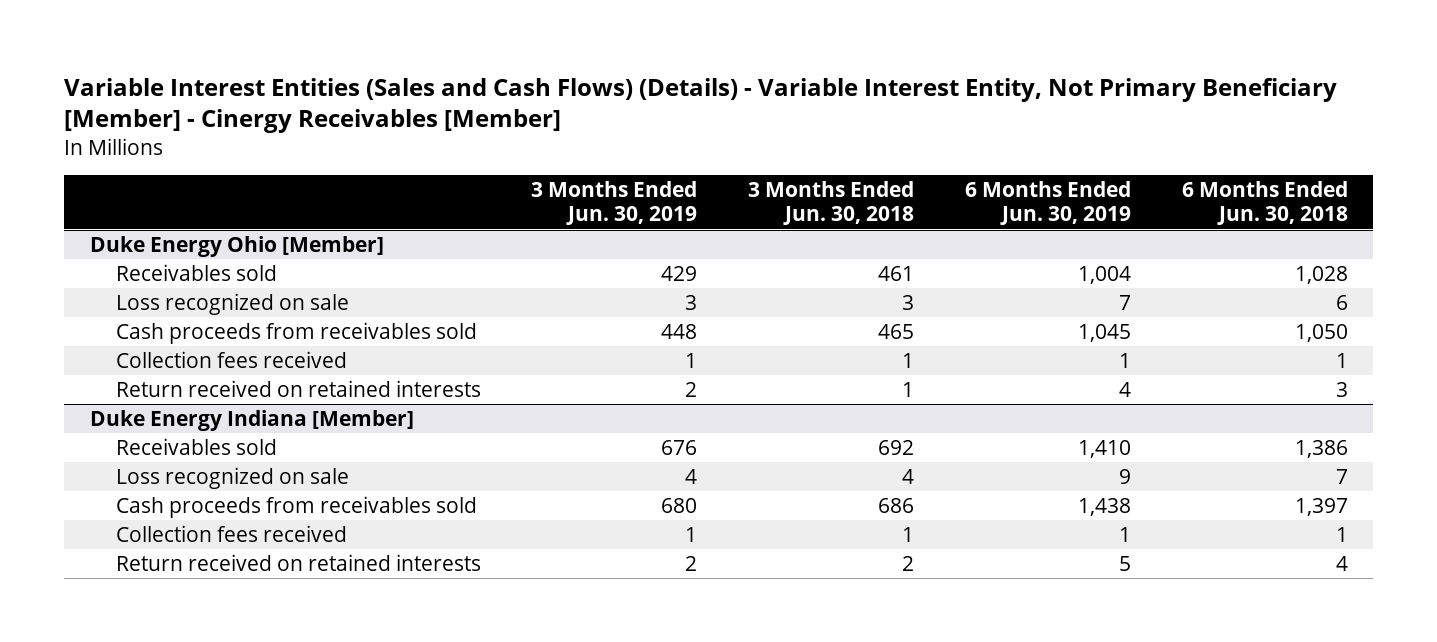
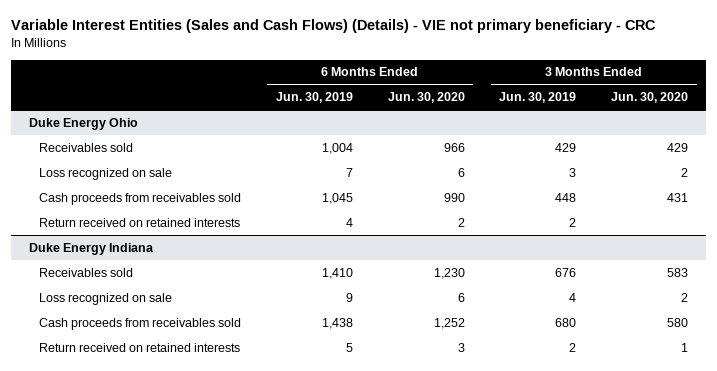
[64,77,1338,134] Variable Interest Entities (Sales and Cash Flows) (Details) - Variable Interest Entity, Not Primary Beneficiary [Member] - Cinergy Receivables [Member] -> [11,19,657,34] Variable Interest Entities (Sales and Cash Flows) (Details) - VIE not primary beneficiary - CRC
[748,181,915,226] 3 Months Ended Jun. 30, 2018 -> none
[1181,181,1348,226] 6 Months Ended Jun. 30, 2018 -> none
none -> [387,92,465,104] Jun. 30, 2020
none -> [611,92,689,104] Jun. 30, 2020
[89,235,384,257] Duke Energy Ohio [Member] -> [28,117,138,130] Duke Energy Ohio
[115,350,347,368] Collection fees received -> none
[89,409,414,431] Duke Energy Indiana [Member] -> [28,242,154,255] Duke Energy Indiana
[115,524,347,542] Collection fees received -> none

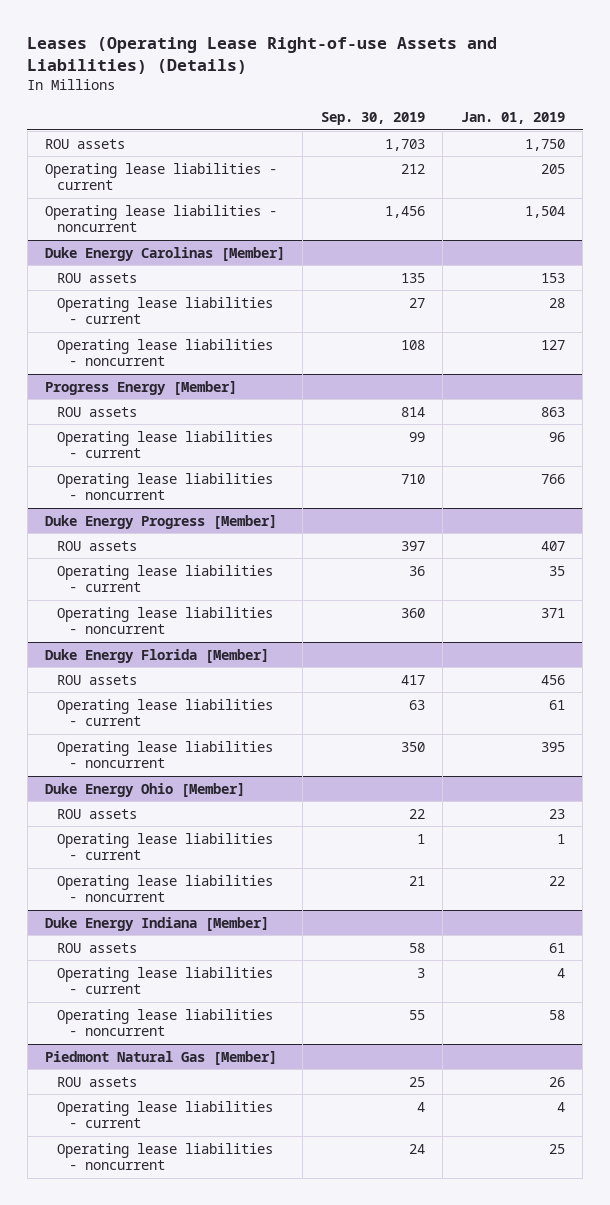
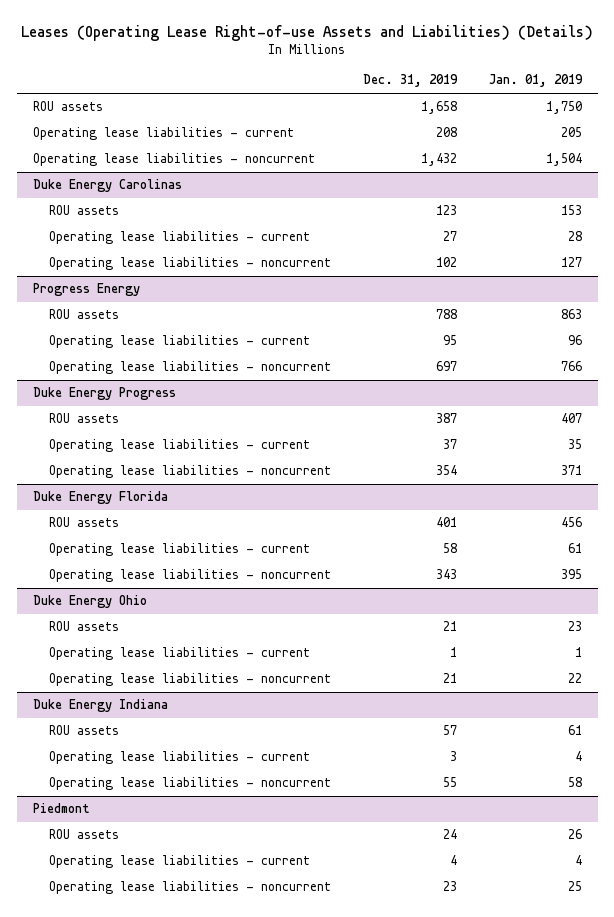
[320,112,425,126] Sep. 30, 2019 -> none
none -> [362,74,458,88] Dec. 31, 2019
[45,246,286,261] Duke Energy Carolinas [Member] -> [32,179,182,193] Duke Energy Carolinas
[45,380,238,395] Progress Energy [Member] -> [32,283,140,297] Progress Energy
[45,514,278,529] Duke Energy Progress [Member] -> [32,387,176,401] Duke Energy Progress
[45,648,270,663] Duke Energy Florida [Member] -> [32,491,168,505] Duke Energy Florida
[45,782,246,797] Duke Energy Ohio [Member] -> [32,595,147,609] Duke Energy Ohio
[45,916,270,931] Duke Energy Indiana [Member] -> [32,699,168,713] Duke Energy Indiana
[45,1050,278,1065] Piedmont Natural Gas [Member] -> [32,803,89,814] Piedmont

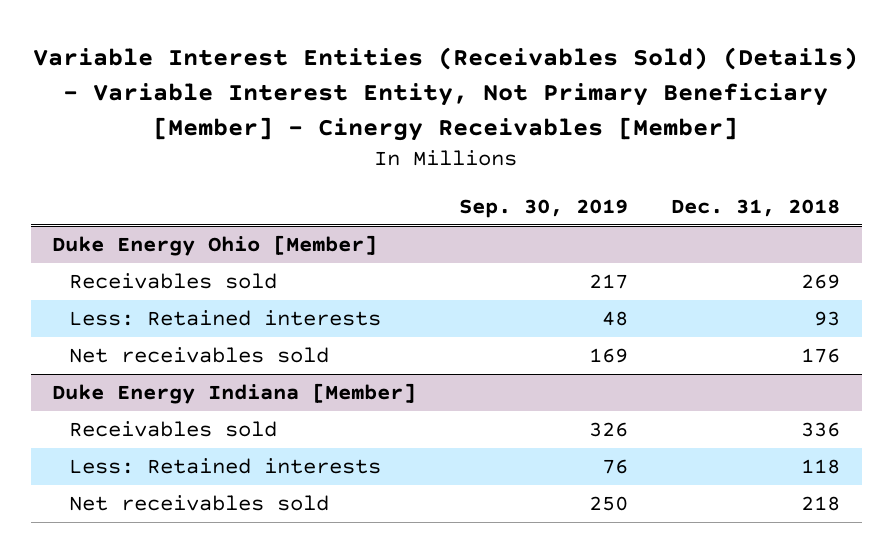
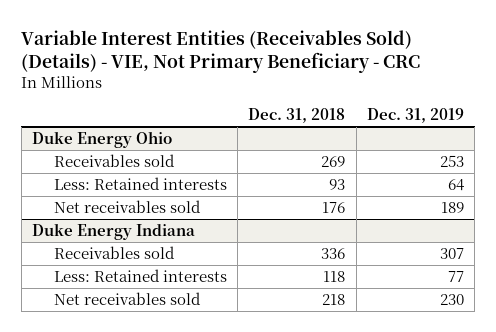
[33,47,859,141] Variable Interest Entities (Receivables Sold) (Details) - Variable Interest Entity, Not Primary Beneficiary [Member] - Cinergy Receivables [Member] -> [21,29,421,73] Variable Interest Entities (Receivables Sold) (Details) - VIE, Not Primary Beneficiary - CRC
[459,198,629,218] Sep. 30, 2019 -> none
none -> [367,108,465,124] Dec. 31, 2019
[52,235,378,257] Duke Energy Ohio [Member] -> [31,131,172,149] Duke Energy Ohio
[52,383,417,405] Duke Energy Indiana [Member] -> [31,223,195,241] Duke Energy Indiana

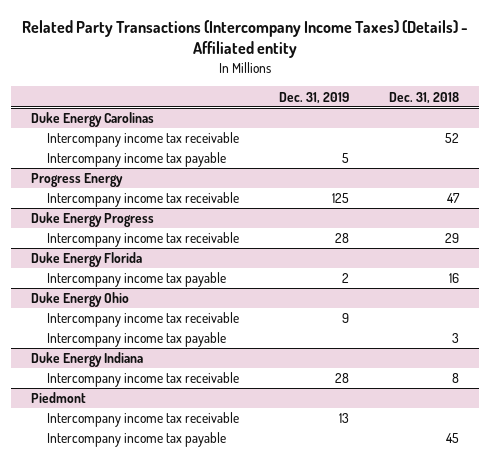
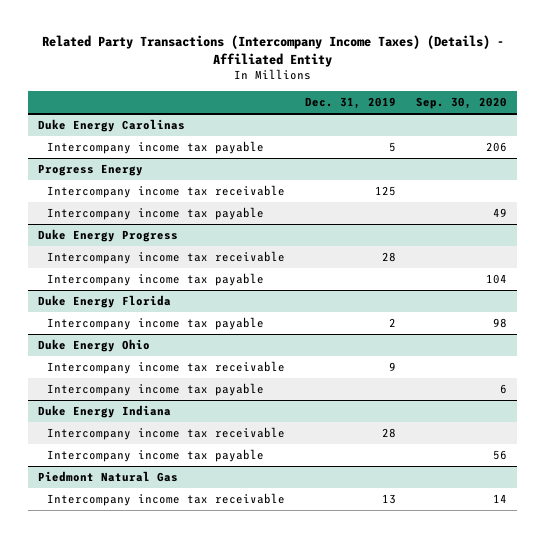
[22,19,469,59] Related Party Transactions (Intercompany Income Taxes) (Details) - Affiliated entity -> [41,35,504,68] Related Party Transactions (Intercompany Income Taxes) (Details) - Affiliated Entity
[388,91,459,104] Dec. 31, 2018 -> none
none -> [416,97,508,110] Sep. 30, 2020
[46,132,239,148] Intercompany income tax receivable -> none
none -> [47,207,265,221] Intercompany income tax payable
none -> [47,273,265,287] Intercompany income tax payable
[31,392,87,404] Piedmont -> none
[46,412,239,428] Intercompany income tax receivable -> none
none -> [38,471,179,483] Piedmont Natural Gas
none -> [47,493,286,507] Intercompany income tax receivable

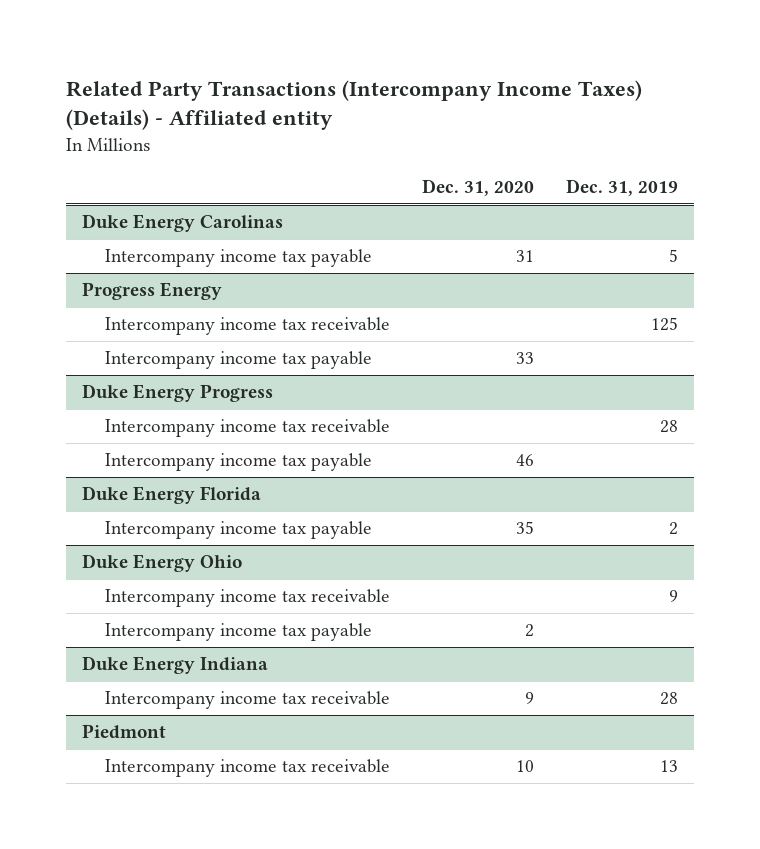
[41,35,504,68] Related Party Transactions (Intercompany Income Taxes) (Details) - Affiliated Entity -> [66,79,643,131] Related Party Transactions (Intercompany Income Taxes) (Details) - Affiliated entity
[416,97,508,110] Sep. 30, 2020 -> none
none -> [421,179,534,197] Dec. 31, 2020
[47,449,265,463] Intercompany income tax payable -> none
[38,471,179,483] Piedmont Natural Gas -> [82,724,167,740] Piedmont

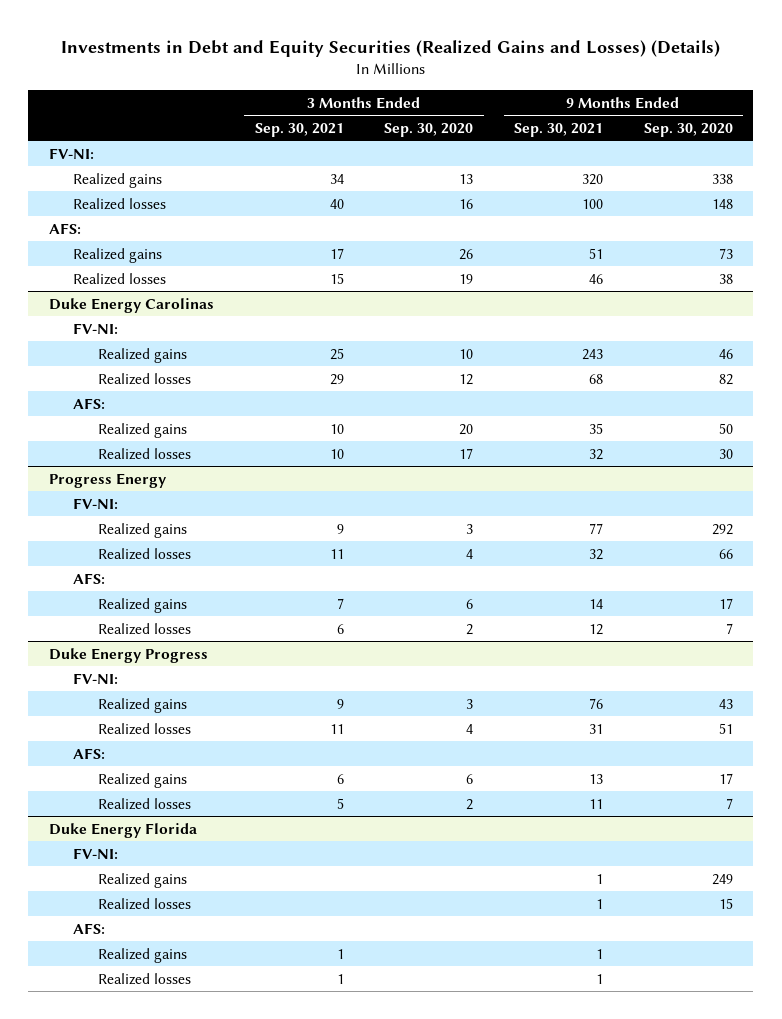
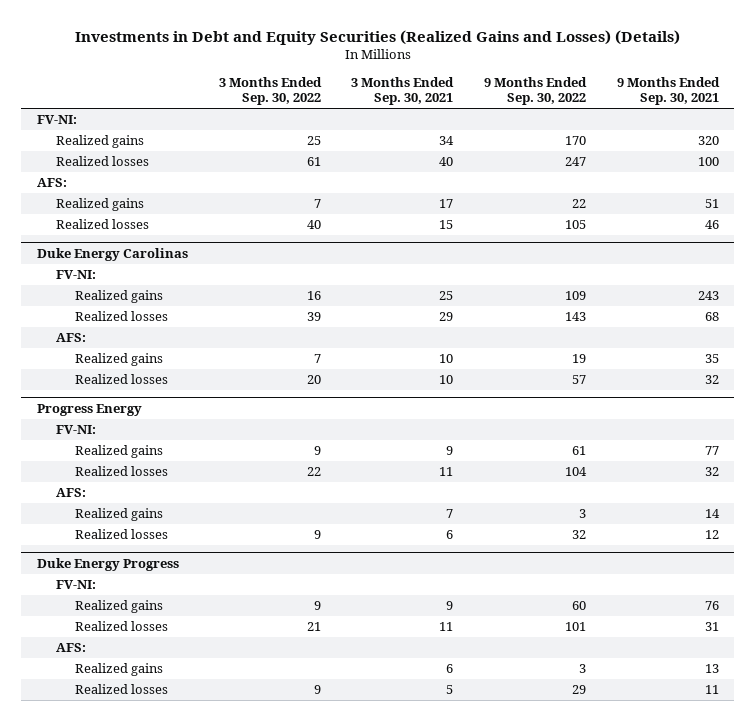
[384,122,474,137] Sep. 30, 2020 -> none
[643,122,733,137] Sep. 30, 2020 -> none
none -> [218,77,322,106] 3 Months Ended Sep. 30, 2022
none -> [483,77,587,106] 9 Months Ended Sep. 30, 2022
[48,822,197,838] Duke Energy Florida -> none
[73,847,119,859] FV-NI: -> none
[98,872,188,888] Realized gains -> none
[98,897,192,910] Realized losses -> none
[73,922,106,934] AFS: -> none
[98,947,188,963] Realized gains -> none
[98,972,192,985] Realized losses -> none

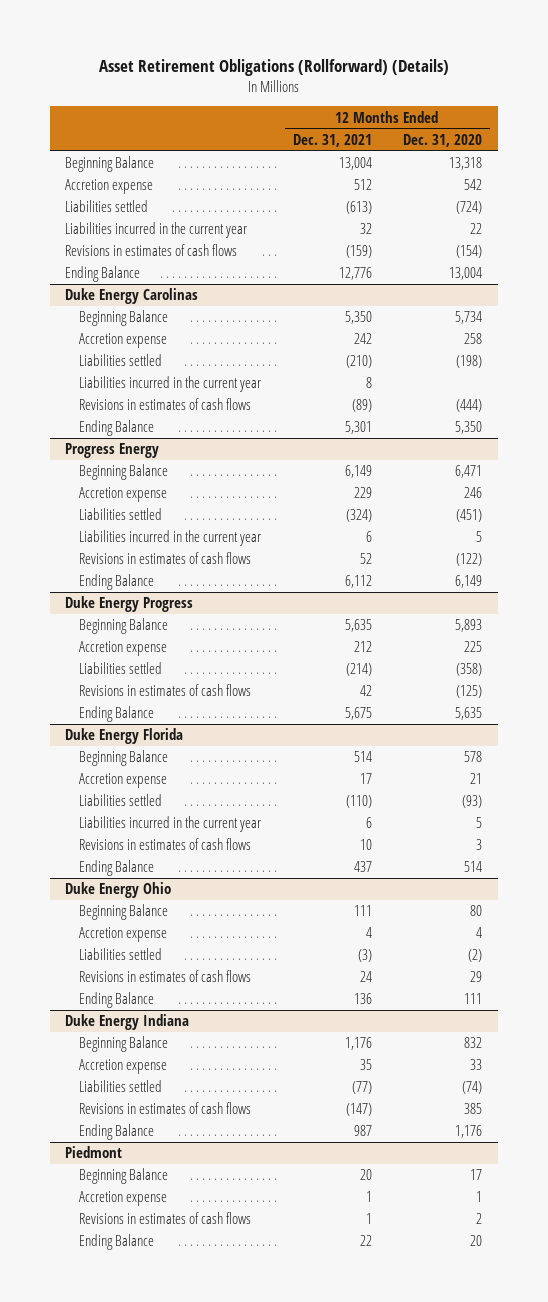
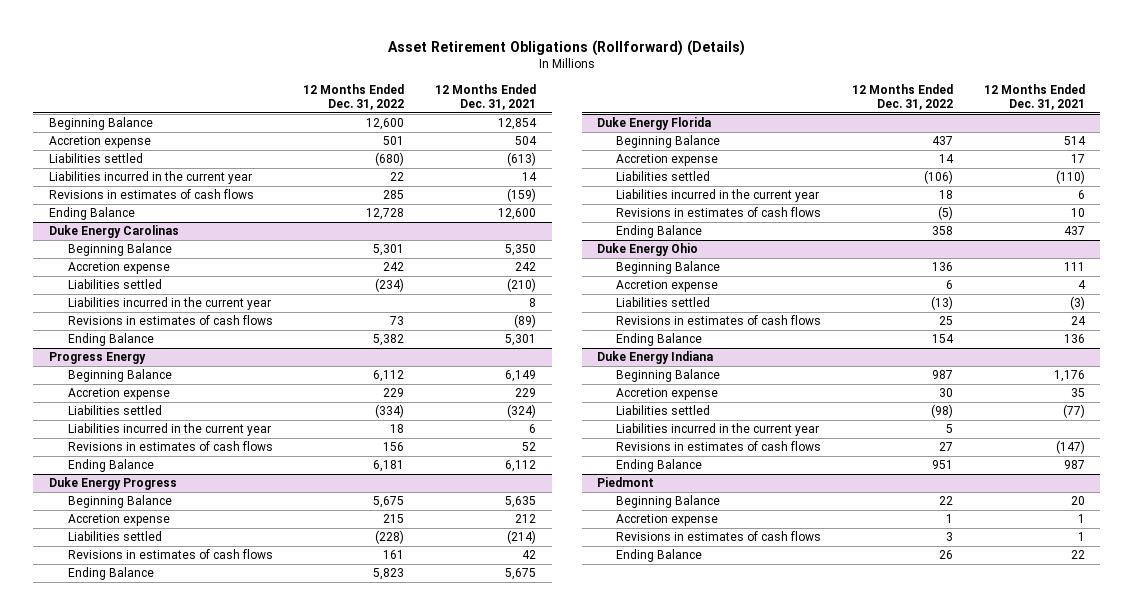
[403,133,483,147] Dec. 31, 2020 -> none
none -> [303,83,405,111] 12 Months Ended Dec. 31, 2022
[338,157,372,171] 13,004 -> [498,118,538,131] 12,854
[353,179,372,191] 512 -> [515,136,538,146] 504
[359,223,372,235] 32 -> [522,172,538,182] 14
[338,267,372,281] 12,776 -> [498,208,537,221] 12,600
none -> [615,423,819,437] Liabilities incurred in the current year

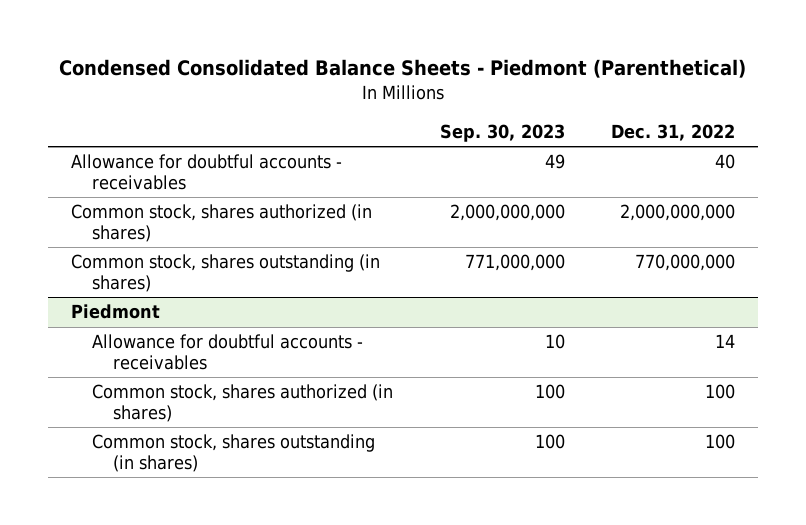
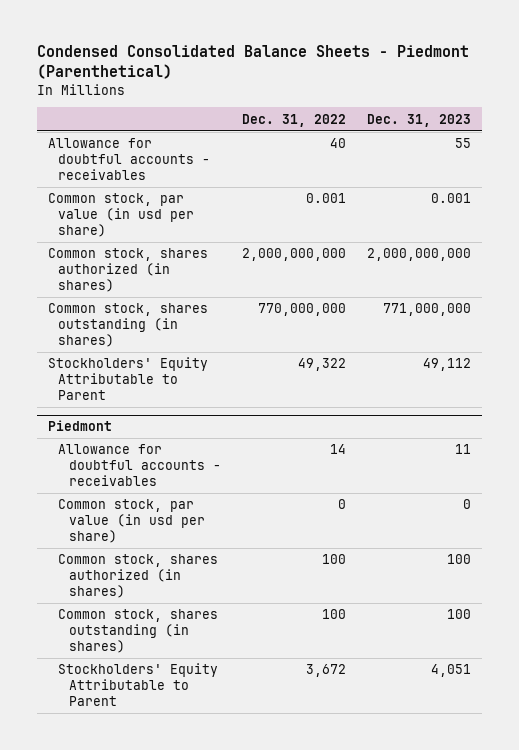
[439,123,565,142] Sep. 30, 2023 -> none
none -> [367,113,472,127] Dec. 31, 2023
none -> [47,193,195,238] Common stock, par value (in usd per share)
none -> [47,357,208,401] Stockholders' Equity Attributable to Parent
none -> [58,499,205,544] Common stock, par value (in usd per share)
none -> [58,663,219,707] Stockholders' Equity Attributable to Parent

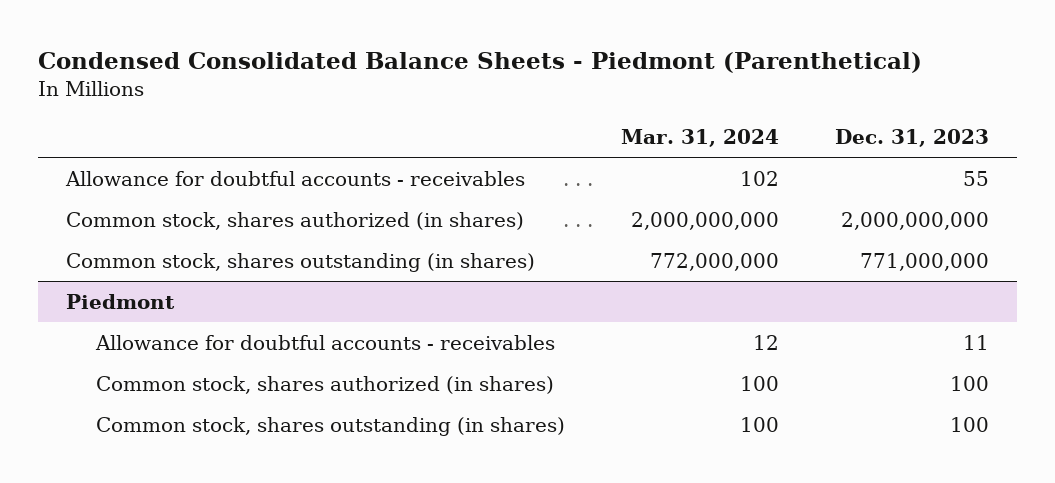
[242,113,347,127] Dec. 31, 2022 -> none
none -> [620,128,779,147] Mar. 31, 2024
[47,193,195,238] Common stock, par value (in usd per share) -> none
[47,357,208,401] Stockholders' Equity Attributable to Parent -> none
[58,499,205,544] Common stock, par value (in usd per share) -> none
[58,663,219,707] Stockholders' Equity Attributable to Parent -> none

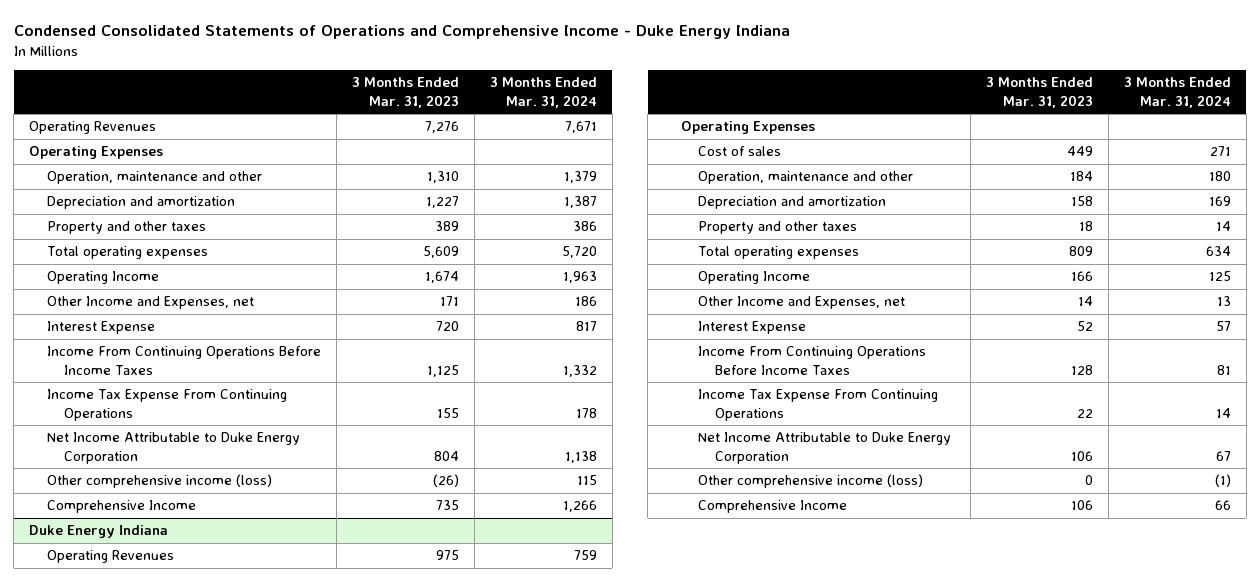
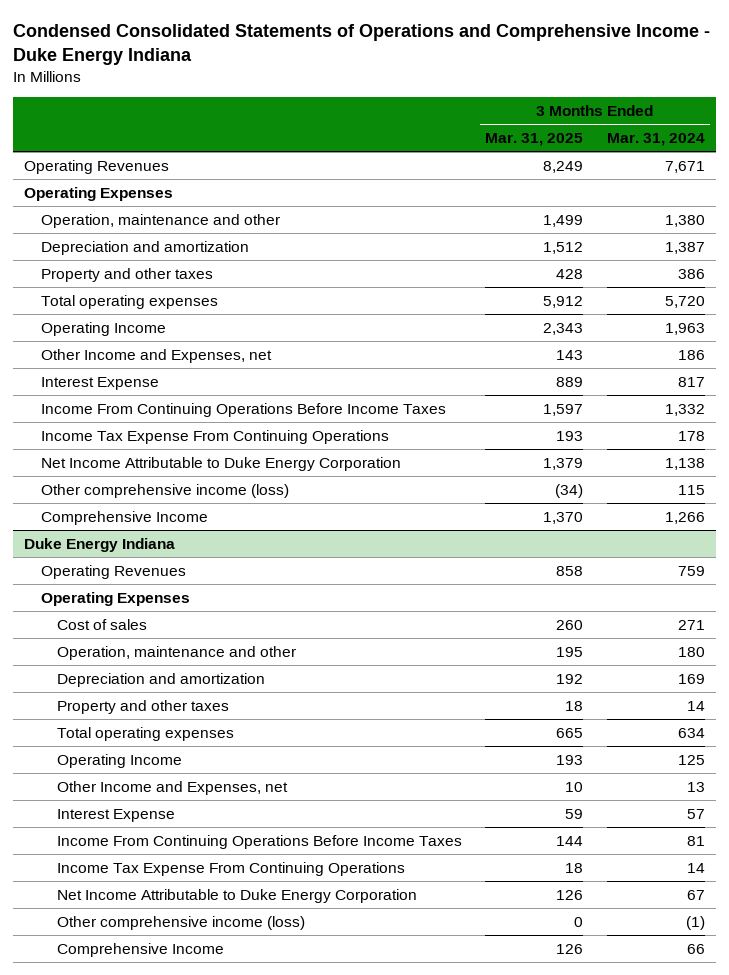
[351,77,459,108] 3 Months Ended Mar. 31, 2023 -> none
none -> [485,132,584,146] Mar. 31, 2025
[563,171,597,184] 1,379 -> [664,214,705,227] 1,380

